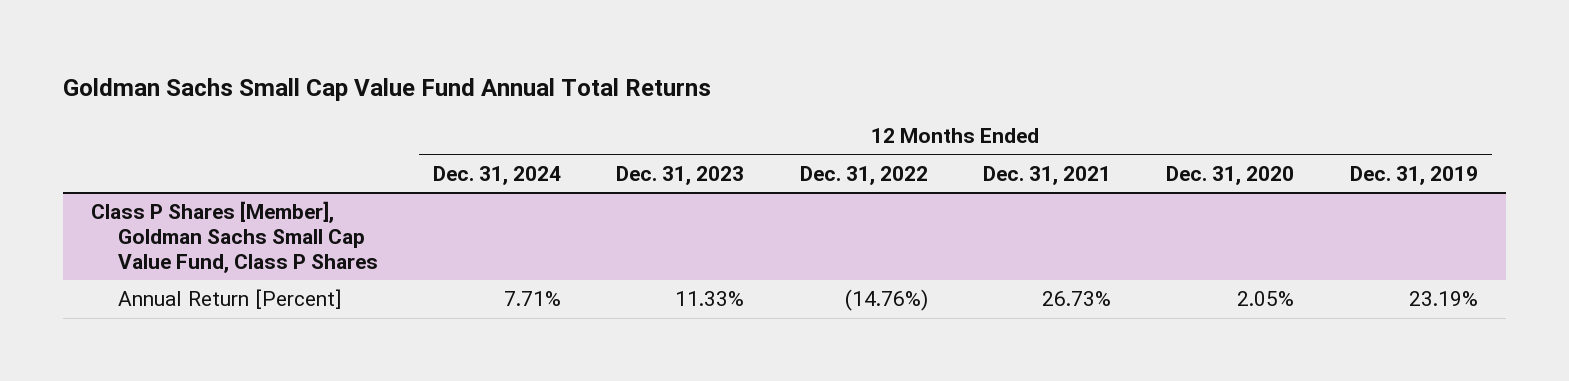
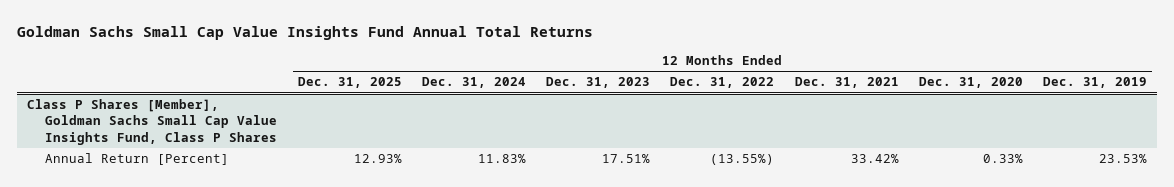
[63,77,712,101] Goldman Sachs Small Cap Value Fund Annual Total Returns -> [17,25,594,40] Goldman Sachs Small Cap Value Insights Fund Annual Total Returns
none -> [297,77,402,89] Dec. 31, 2025
[90,201,378,273] Class P Shares [Member], Goldman Sachs Small Cap Value Fund, Class P Shares -> [27,99,278,145] Class P Shares [Member], Goldman Sachs Small Cap Value Insights Fund, Class P Shares
[504,291,562,307] 7.71% -> [477,154,526,164] 11.83%
[675,291,745,307] 11.33% -> [602,154,651,164] 17.51%
[844,289,928,312] (14.76%) -> [710,154,775,166] (13.55%)
[1042,291,1112,307] 26.73% -> [850,154,899,164] 33.42%
[1237,291,1295,307] 2.05% -> [982,154,1023,164] 0.33%
[1408,291,1478,307] 23.19% -> [1098,154,1147,164] 23.53%

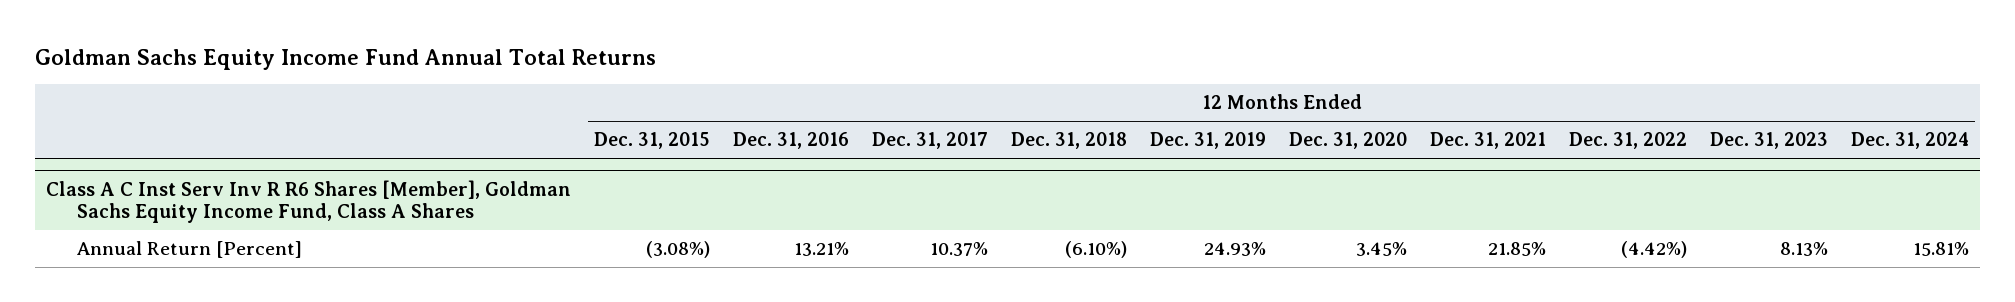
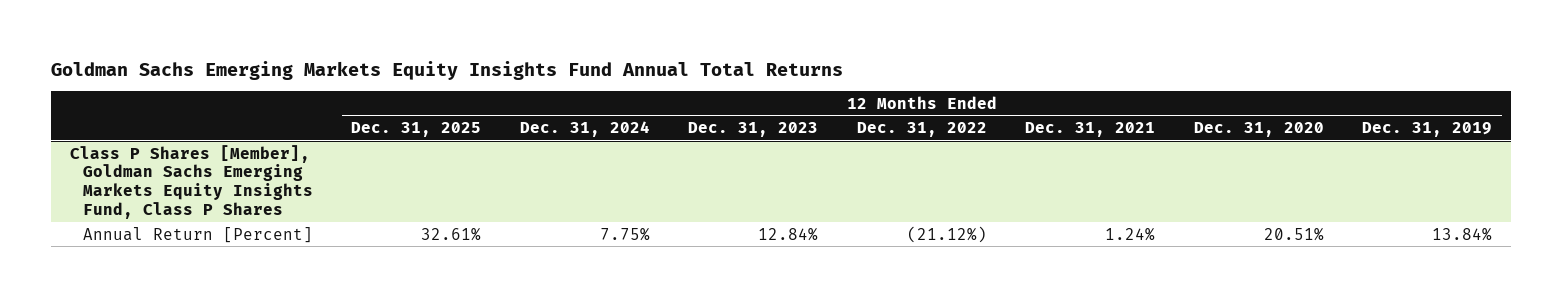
[34,48,656,70] Goldman Sachs Equity Income Fund Annual Total Returns -> [51,60,844,80] Goldman Sachs Emerging Markets Equity Insights Fund Annual Total Returns
[594,132,711,150] Dec. 31, 2015 -> none
[733,132,850,150] Dec. 31, 2016 -> none
[872,132,989,150] Dec. 31, 2017 -> none
[1011,132,1128,150] Dec. 31, 2018 -> none
none -> [351,121,482,137] Dec. 31, 2025
[46,179,572,224] Class A C Inst Serv Inv R R6 Shares [Member], Goldman Sachs Equity Income Fund, Class A Shares -> none
none -> [70,144,313,220] Class P Shares [Member], Goldman Sachs Emerging Markets Equity Insights Fund, Class P Shares
[1204,242,1267,257] 24.93% -> [1431,226,1492,241] 13.84%
[1355,242,1407,257] 3.45% -> [1263,226,1324,241] 20.51%
[1487,242,1546,257] 21.85% -> [1105,226,1156,241] 1.24%
[1620,241,1687,259] (4.42%) -> [906,225,987,243] (21.12%)
[1779,242,1828,257] 8.13% -> [758,226,819,241] 12.84%
[1912,242,1969,257] 15.81% -> [599,226,650,241] 7.75%

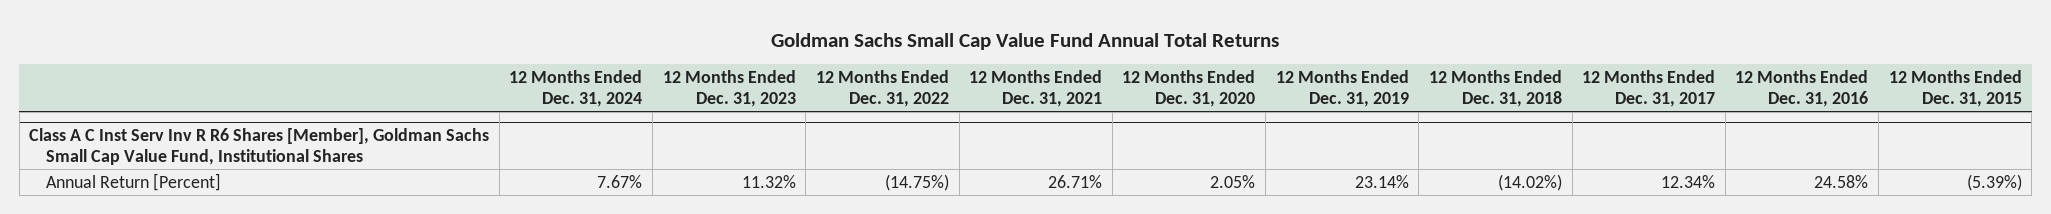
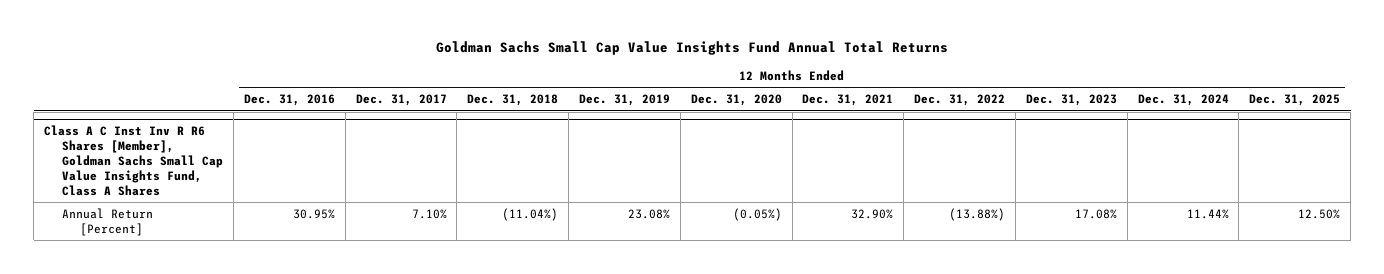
[771,32,1280,50] Goldman Sachs Small Cap Value Fund Annual Total Returns -> [436,41,949,56] Goldman Sachs Small Cap Value Insights Fund Annual Total Returns
[1888,70,2022,108] 12 Months Ended Dec. 31, 2015 -> none
none -> [1249,94,1341,107] Dec. 31, 2025
[29,128,490,166] Class A C Inst Serv Inv R R6 Shares [Member], Goldman Sachs Small Cap Value Fund, Institutional Shares -> [44,125,224,196] Class A C Inst Inv R R6 Shares [Member], Goldman Sachs Small Cap Value Insights Fund, Class A Shares
[597,174,643,188] 7.67% -> [1186,208,1229,219] 11.44%
[741,174,796,188] 11.32% -> [1074,208,1117,219] 17.08%
[884,173,949,191] (14.75%) -> [949,207,1006,221] (13.88%)
[1048,174,1103,188] 26.71% -> [851,208,894,219] 32.90%
[1210,174,1256,188] 2.05% -> [732,207,782,221] (0.05%)
[1354,174,1409,188] 23.14% -> [628,208,671,219] 23.08%
[1497,173,1562,191] (14.02%) -> [502,207,559,221] (11.04%)
[1661,174,1716,188] 12.34% -> [411,208,447,219] 7.10%
[1814,174,1869,188] 24.58% -> [292,208,335,219] 30.95%

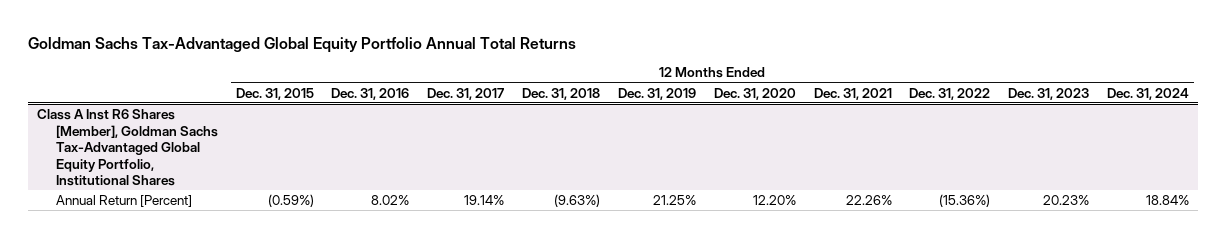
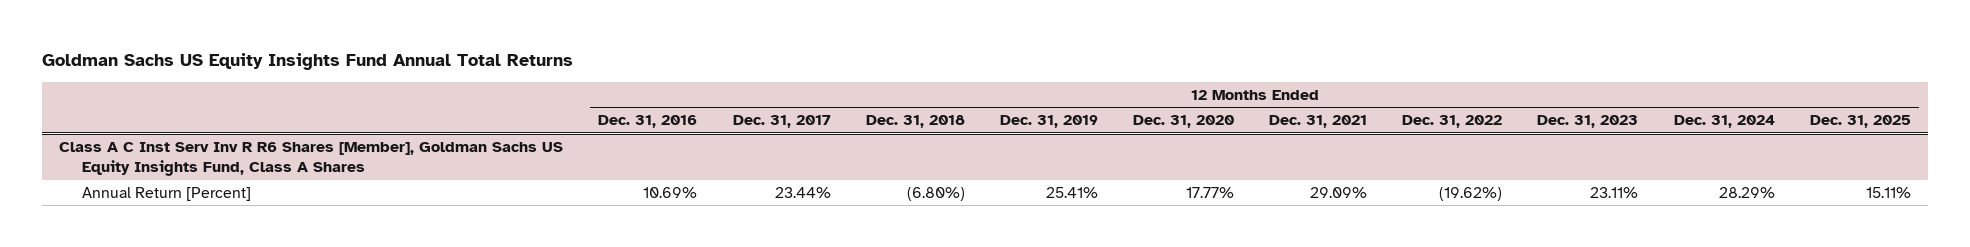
[27,36,576,53] Goldman Sachs Tax-Advantaged Global Equity Portfolio Annual Total Returns -> [41,53,573,71] Goldman Sachs US Equity Insights Fund Annual Total Returns
[235,87,314,100] Dec. 31, 2015 -> none
none -> [1809,115,1911,129] Dec. 31, 2025
[36,109,218,187] Class A Inst R6 Shares [Member], Goldman Sachs Tax-Advantaged Global Equity Portfolio, Institutional Shares -> none
none -> [59,142,564,177] Class A C Inst Serv Inv R R6 Shares [Member], Goldman Sachs US Equity Insights Fund, Class A Shares
[371,195,410,206] 8.02% -> [643,187,698,199] 10.69%
[464,195,505,206] 19.14% -> [774,187,831,199] 23.44%
[554,194,601,208] (9.63%) -> [906,187,965,202] (6.80%)
[652,195,696,206] 21.25% -> [1045,187,1098,199] 25.41%
[752,195,796,206] 12.20% -> [1185,187,1234,199] 17.77%
[845,195,892,206] 22.26% -> [1310,187,1368,199] 29.09%
[939,194,991,208] (15.36%) -> [1439,187,1503,202] (19.62%)
[1043,195,1090,206] 20.23% -> [1590,187,1639,199] 23.11%
[1146,195,1190,206] 18.84% -> [1718,187,1775,199] 28.29%

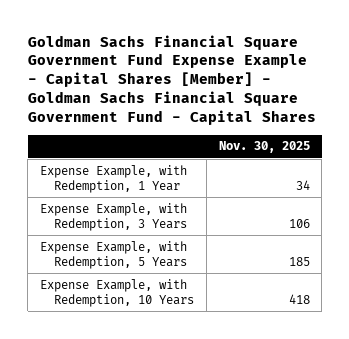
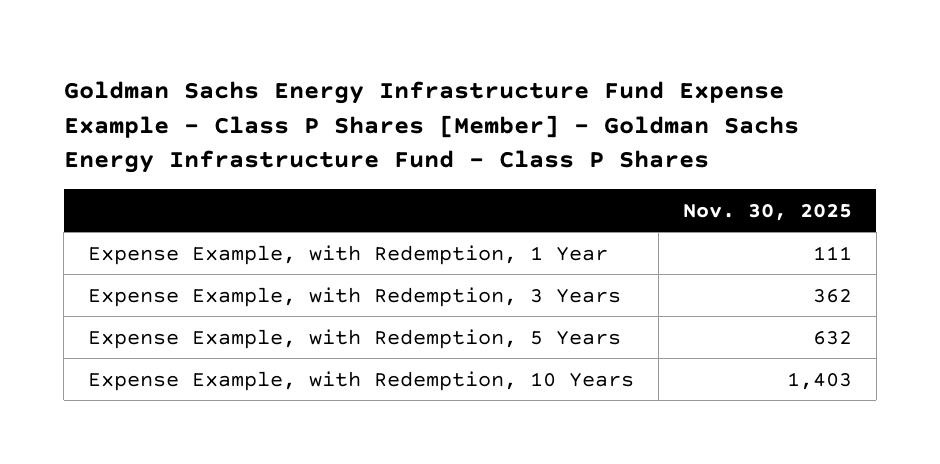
[27,34,316,126] Goldman Sachs Financial Square Government Fund Expense Example - Capital Shares [Member] - Goldman Sachs Financial Square Government Fund - Capital Shares -> [63,81,799,173] Goldman Sachs Energy Infrastructure Fund Expense Example - Class P Shares [Member] - Goldman Sachs Energy Infrastructure Fund - Class P Shares
[295,179,310,190] 34 -> [812,245,852,260] 111
[288,218,310,228] 106 -> [812,288,852,303] 362
[288,256,310,266] 185 -> [812,330,852,345] 632
[288,293,310,304] 418 -> [786,371,852,390] 1,403

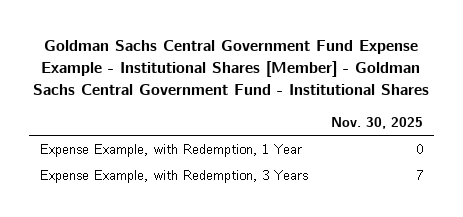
[63,81,799,173] Goldman Sachs Energy Infrastructure Fund Expense Example - Class P Shares [Member] - Goldman Sachs Energy Infrastructure Fund - Class P Shares -> [33,40,430,95] Goldman Sachs Central Government Fund Expense Example - Institutional Shares [Member] - Goldman Sachs Central Government Fund - Institutional Shares
[88,328,622,349] Expense Example, with Redemption, 5 Years -> none
[88,370,635,391] Expense Example, with Redemption, 10 Years -> none
[812,245,852,260] 111 -> [415,143,423,154] 0
[812,288,852,303] 362 -> [415,169,423,180] 7

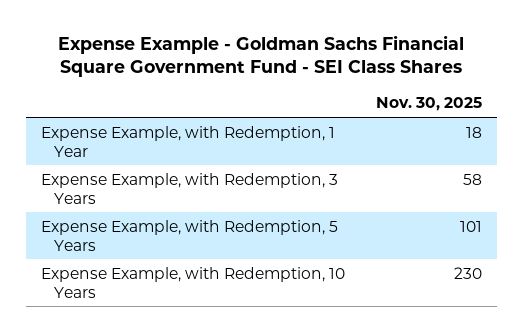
[33,40,430,95] Goldman Sachs Central Government Fund Expense Example - Institutional Shares [Member] - Goldman Sachs Central Government Fund - Institutional Shares -> [58,34,465,78] Expense Example - Goldman Sachs Financial Square Government Fund - SEI Class Shares
[415,143,423,154] 0 -> [465,126,482,138] 18
[415,169,423,180] 7 -> [462,173,482,185] 58
none -> [41,219,339,251] Expense Example, with Redemption, 5 Years
none -> [41,266,346,298] Expense Example, with Redemption, 10 Years

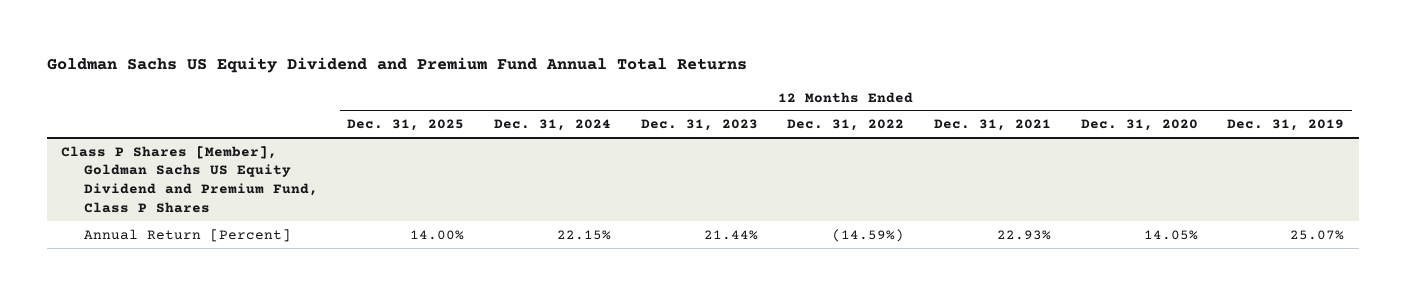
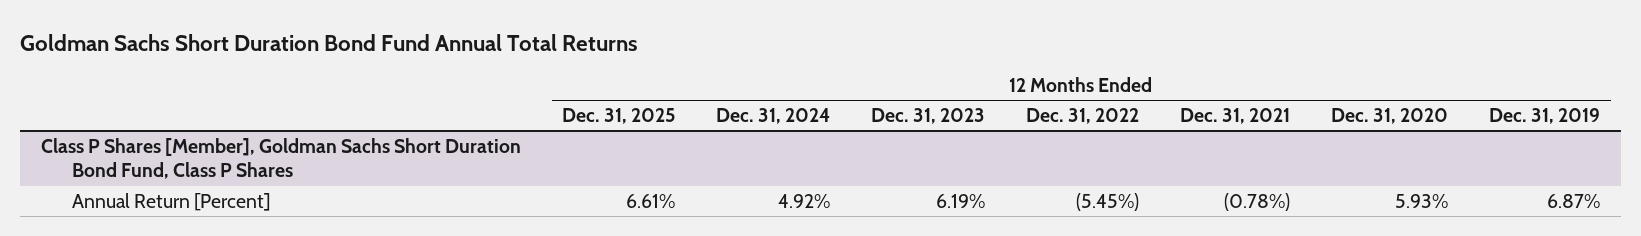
[46,57,747,74] Goldman Sachs US Equity Dividend and Premium Fund Annual Total Returns -> [20,33,639,51] Goldman Sachs Short Duration Bond Fund Annual Total Returns
[61,145,318,213] Class P Shares [Member], Goldman Sachs US Equity Dividend and Premium Fund, Class P Shares -> none
none -> [41,137,522,180] Class P Shares [Member], Goldman Sachs Short Duration Bond Fund, Class P Shares
[410,229,465,240] 14.00% -> [626,193,676,208] 6.61%
[556,229,611,240] 22.15% -> [778,193,831,208] 4.92%
[703,229,758,240] 21.44% -> [936,193,986,208] 6.19%
[832,228,905,242] (14.59%) -> [1076,192,1140,211] (5.45%)
[996,229,1051,240] 22.93% -> [1224,192,1291,211] (0.78%)
[1143,229,1198,240] 14.05% -> [1395,193,1449,208] 5.93%
[1290,229,1345,240] 25.07% -> [1547,193,1601,208] 6.87%

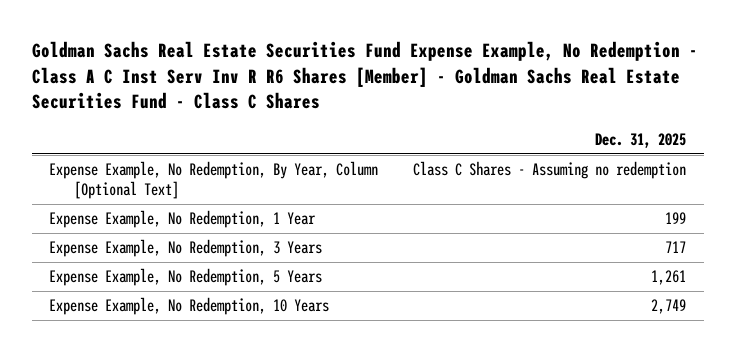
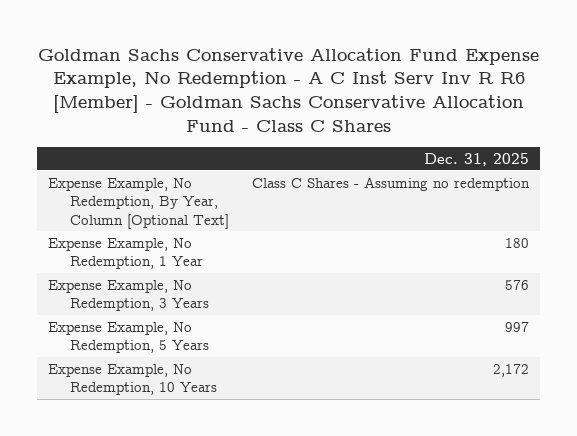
[31,41,698,110] Goldman Sachs Real Estate Securities Fund Expense Example, No Redemption - Class A C Inst Serv Inv R R6 Shares [Member] - Goldman Sachs Real Estate Securities Fund - Class C Shares -> [37,47,539,132] Goldman Sachs Conservative Allocation Fund Expense Example, No Redemption - A C Inst Serv Inv R R6 [Member] - Goldman Sachs Conservative Allocation Fund - Class C Shares
[665,212,687,225] 199 -> [504,237,529,248] 180
[665,241,687,254] 717 -> [504,279,529,290] 576
[651,270,687,286] 1,261 -> [504,321,529,332] 997
[651,299,687,315] 2,749 -> [492,363,529,377] 2,172

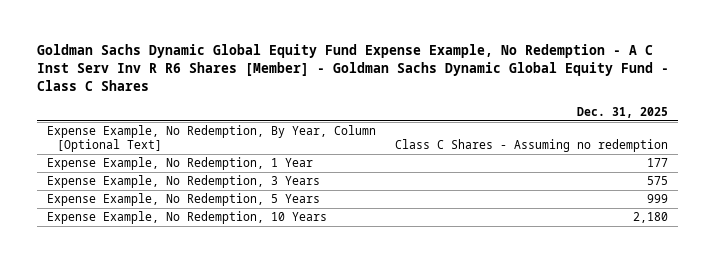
[37,47,539,132] Goldman Sachs Conservative Allocation Fund Expense Example, No Redemption - A C Inst Serv Inv R R6 [Member] - Goldman Sachs Conservative Allocation Fund - Class C Shares -> [37,44,670,91] Goldman Sachs Dynamic Global Equity Fund Expense Example, No Redemption - A C Inst Serv Inv R R6 Shares [Member] - Goldman Sachs Dynamic Global Equity Fund - Class C Shares
[504,237,529,248] 180 -> [647,158,669,168] 177
[504,279,529,290] 576 -> [647,176,669,186] 575
[504,321,529,332] 997 -> [647,194,669,204] 999
[492,363,529,377] 2,172 -> [633,212,669,224] 2,180

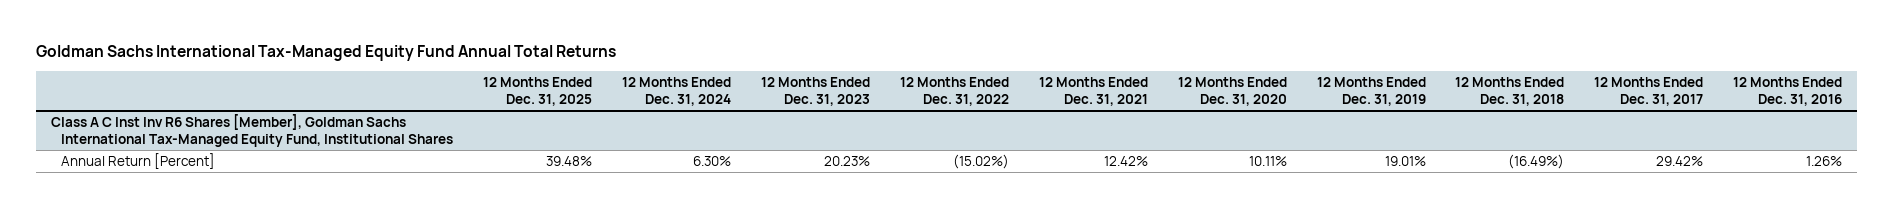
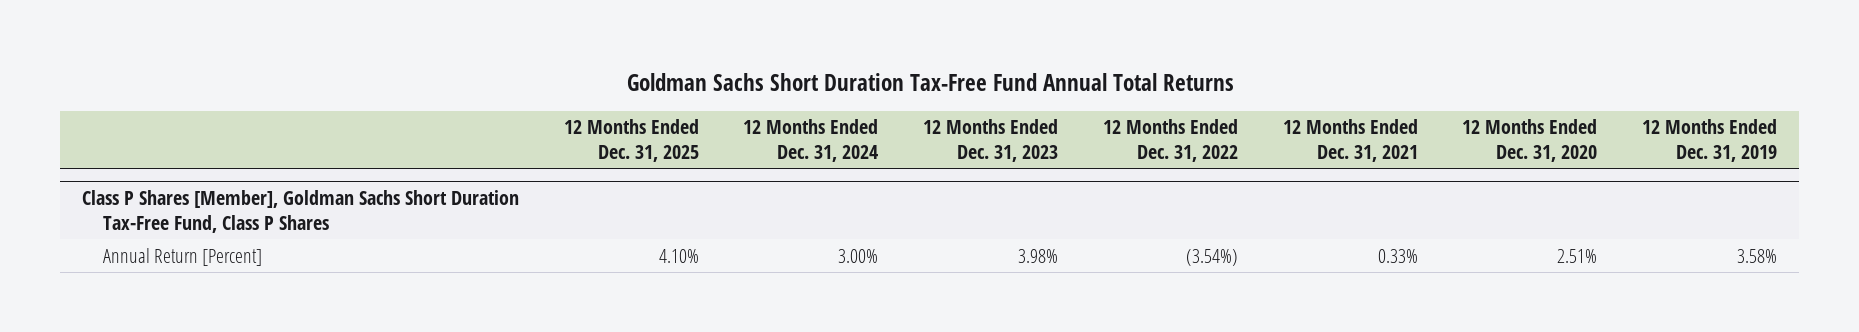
[35,45,616,62] Goldman Sachs International Tax-Managed Equity Fund Annual Total Returns -> [626,72,1234,91] Goldman Sachs Short Duration Tax-Free Fund Annual Total Returns
[1455,77,1565,106] 12 Months Ended Dec. 31, 2018 -> none
[1594,77,1704,106] 12 Months Ended Dec. 31, 2017 -> none
[1733,77,1843,106] 12 Months Ended Dec. 31, 2016 -> none
[50,114,454,148] Class A C Inst Inv R6 Shares [Member], Goldman Sachs International Tax-Managed Equity Fund, Institutional Shares -> none
none -> [82,189,520,233] Class P Shares [Member], Goldman Sachs Short Duration Tax-Free Fund, Class P Shares
[546,156,593,167] 39.48% -> [658,248,699,263] 4.10%
[693,156,732,167] 6.30% -> [838,248,879,263] 3.00%
[824,156,871,167] 20.23% -> [1018,248,1059,263] 3.98%
[952,154,1009,170] (15.02%) -> [1185,248,1238,266] (3.54%)
[1103,156,1148,167] 12.42% -> [1377,248,1418,263] 0.33%
[1248,156,1287,167] 10.11% -> [1557,248,1598,263] 2.51%
[1384,156,1426,167] 19.01% -> [1736,248,1777,263] 3.58%

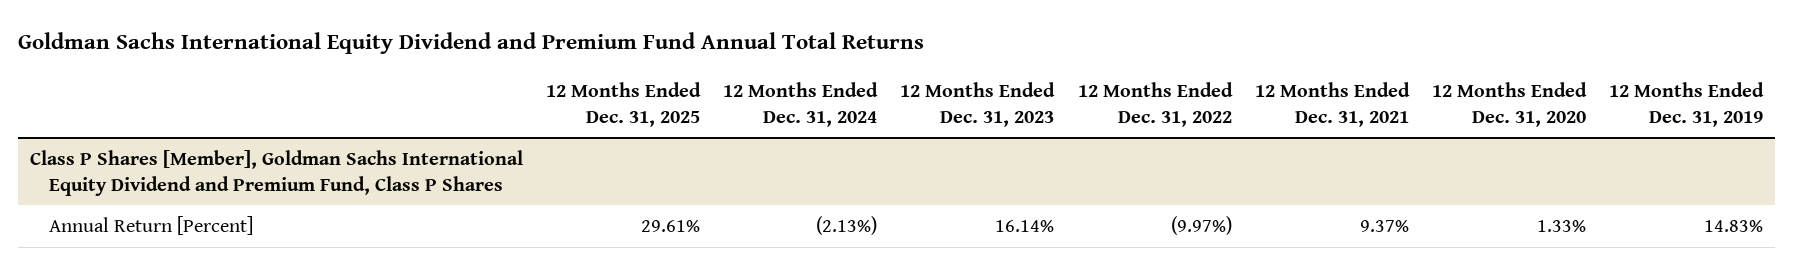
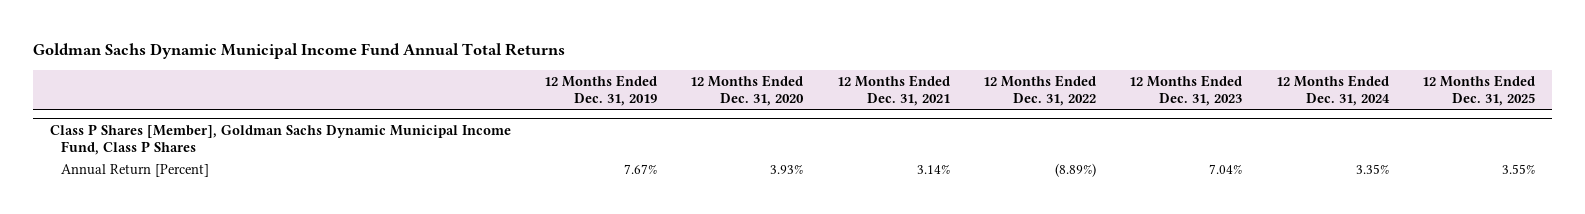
[18,32,925,55] Goldman Sachs International Equity Dividend and Premium Fund Annual Total Returns -> [32,43,565,60] Goldman Sachs Dynamic Municipal Income Fund Annual Total Returns
[29,150,523,196] Class P Shares [Member], Goldman Sachs International Equity Dividend and Premium Fund, Class P Shares -> none
none -> [49,123,511,155] Class P Shares [Member], Goldman Sachs Dynamic Municipal Income Fund, Class P Shares
[640,220,700,233] 29.61% -> [1501,163,1535,174] 3.55%
[816,216,878,236] (2.13%) -> [1355,163,1389,174] 3.35%
[995,220,1055,233] 16.14% -> [1209,163,1243,174] 7.04%
[1170,216,1232,236] (9.97%) -> [1054,162,1096,177] (8.89%)
[1359,220,1409,233] 9.37% -> [916,163,950,174] 3.14%
[1536,220,1586,233] 1.33% -> [770,163,804,174] 3.93%
[1704,220,1764,233] 14.83% -> [623,163,657,174] 7.67%

